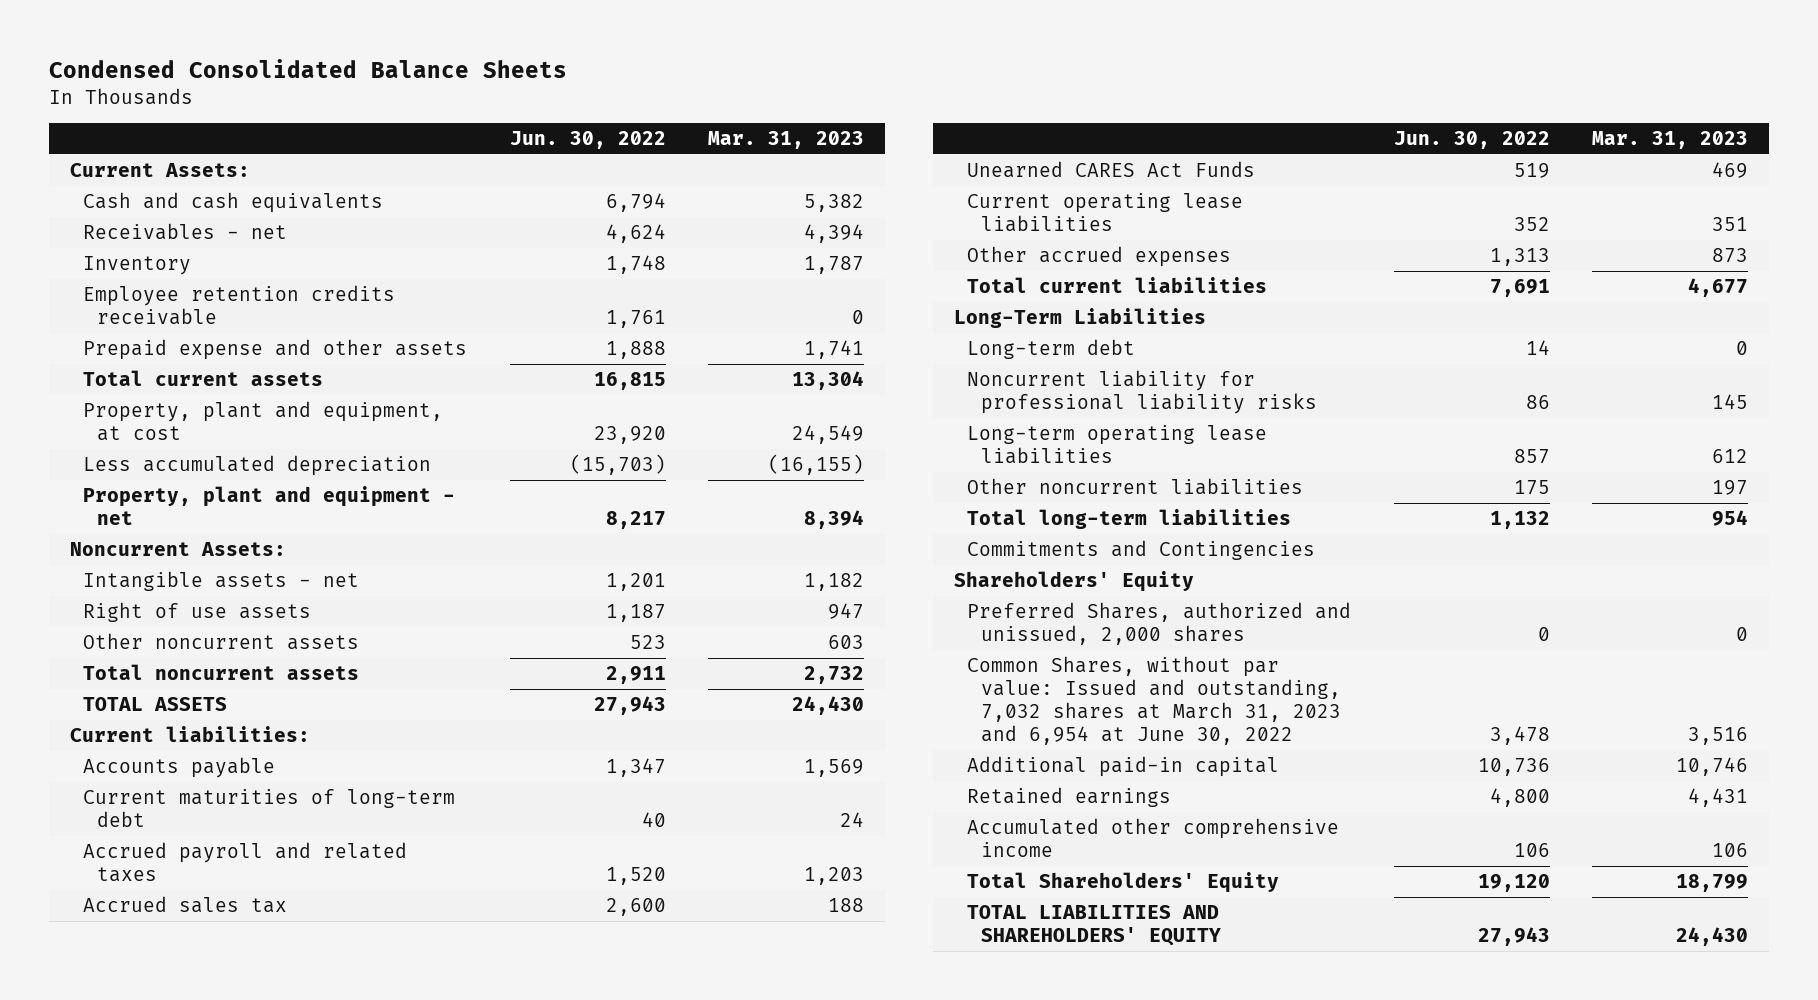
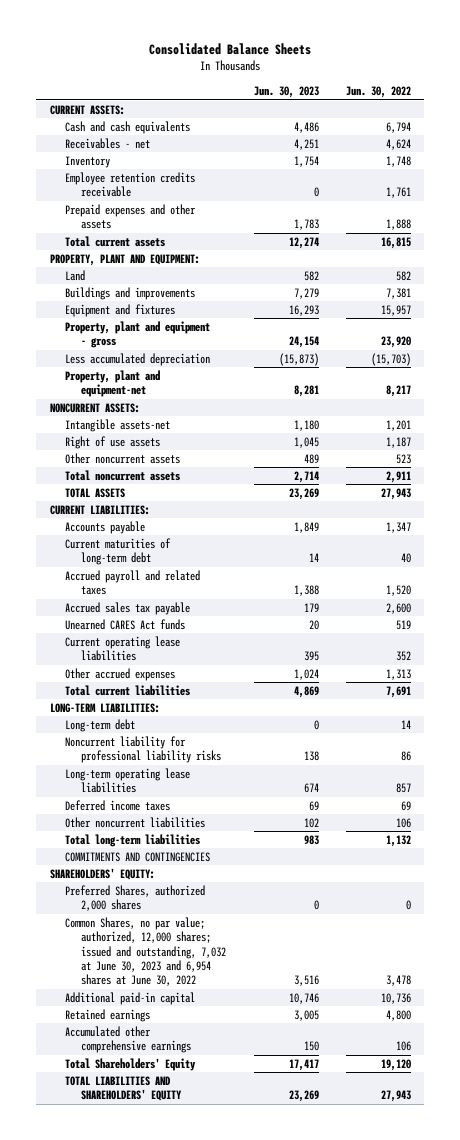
[48,59,567,79] Condensed Consolidated Balance Sheets -> [149,43,312,56] Consolidated Balance Sheets
[708,130,865,149] Mar. 31, 2023 -> none
none -> [253,86,319,99] Jun. 30, 2023
[70,162,251,177] Current Assets: -> [49,104,125,115] CURRENT ASSETS:
[83,338,468,360] Prepaid expense and other assets -> [65,203,197,230] Prepaid expenses and other assets
none -> [49,253,200,266] PROPERTY, PLANT AND EQUIPMENT:
none -> [65,269,86,281] Land
none -> [65,286,196,300] Buildings and improvements
none -> [65,303,176,317] Equipment and fixtures
[83,400,444,442] Property, plant and equipment, at cost -> [65,320,211,349] Property, plant and equipment - gross
[83,485,456,526] Property, plant and equipment - net -> [65,369,161,398] Property, plant and equipment-net
[70,541,287,556] Noncurrent Assets: -> [49,402,140,413] NONCURRENT ASSETS:
[83,570,360,591] Intangible assets - net -> [65,418,171,432] Intangible assets-net
[70,725,311,742] Current liabilities: -> [49,504,150,515] CURRENT LIABILITIES:
[83,895,288,913] Accrued sales tax -> [65,601,191,615] Accrued sales tax payable
[967,160,1256,178] Unearned CARES Act Funds -> [65,618,186,630] Unearned CARES Act funds
[953,307,1206,328] Long-Term Liabilities -> [49,702,160,713] LONG-TERM LIABILITIES:
none -> [65,799,171,811] Deferred income taxes
[1513,479,1550,495] 175 -> [395,817,411,828] 106
[967,539,1316,560] Commitments and Contingencies -> [65,851,211,862] COMMITMENTS AND CONTINGENCIES
[953,570,1194,592] Shareholders' Equity -> [49,867,155,880] SHAREHOLDERS' EQUITY:
[967,601,1352,646] Preferred Shares, authorized and unissued, 2,000 shares -> [65,884,206,912] Preferred Shares, authorized 2,000 shares
[967,655,1341,746] Common Shares, without par value: Issued and outstanding, 7,032 shares at March 31, 2023 and 6,954 at June 30, 2022 -> [65,916,227,987] Common Shares, no par value; authorized, 12,000 shares; issued and outstanding, 7,032 at June 30, 2023 and 6,954 shares at June 30, 2022
[967,817,1340,858] Accumulated other comprehensive income -> [65,1025,192,1054] Accumulated other comprehensive earnings

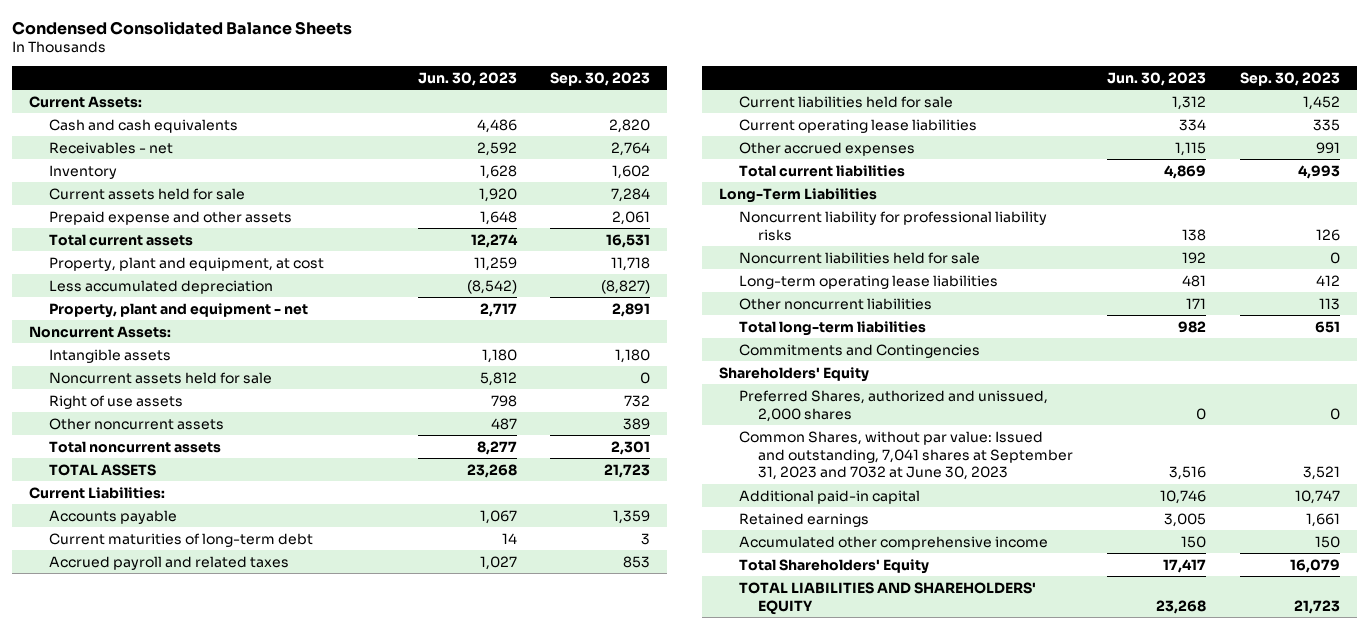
[149,43,312,56] Consolidated Balance Sheets -> [12,20,353,35] Condensed Consolidated Balance Sheets
[345,86,411,99] Jun. 30, 2022 -> none
none -> [550,71,651,86] Sep. 30, 2023
[49,104,125,115] CURRENT ASSETS: -> [29,95,143,108] Current Assets:
[65,171,196,198] Employee retention credits receivable -> none
[293,138,319,150] 4,251 -> [476,141,517,156] 2,592
[293,155,319,167] 1,754 -> [479,164,517,179] 1,628
none -> [48,187,245,200] Current assets held for sale
[65,203,197,230] Prepaid expenses and other assets -> [48,210,292,225] Prepaid expense and other assets
[293,219,319,231] 1,783 -> [479,210,517,225] 1,648
[49,253,200,266] PROPERTY, PLANT AND EQUIPMENT: -> none
[65,269,86,281] Land -> none
[65,286,196,300] Buildings and improvements -> none
[65,303,176,317] Equipment and fixtures -> none
[65,320,211,349] Property, plant and equipment - gross -> [48,256,324,271] Property, plant and equipment, at cost
[288,336,319,349] 24,154 -> [473,256,517,271] 11,259
[278,352,319,366] (15,873) -> [466,279,517,294] (8,542)
[65,369,161,398] Property, plant and equipment-net -> [48,302,308,318] Property, plant and equipment - net
[293,385,319,398] 8,281 -> [479,302,517,317] 2,717
[49,402,140,413] NONCURRENT ASSETS: -> [29,325,172,338] Noncurrent Assets:
[65,418,171,432] Intangible assets-net -> [48,348,171,363] Intangible assets
none -> [48,371,272,384] Noncurrent assets held for sale
[293,436,319,448] 1,045 -> [490,394,517,407] 798
[303,453,319,464] 489 -> [490,417,517,430] 487
[293,470,319,483] 2,714 -> [476,440,517,455] 8,277
[288,487,319,500] 23,269 -> [466,463,517,478] 23,268
[49,504,150,515] CURRENT LIABILITIES: -> [29,486,166,499] Current Liabilities:
[293,521,319,533] 1,849 -> [479,509,517,524] 1,067
[65,601,191,615] Accrued sales tax payable -> none
[65,618,186,630] Unearned CARES Act funds -> none
[293,585,319,597] 1,388 -> [479,555,517,570] 1,027
none -> [738,95,953,108] Current liabilities held for sale
[303,651,319,662] 395 -> [1179,118,1207,131] 334
[293,668,319,680] 1,024 -> [1175,141,1207,156] 1,115
[65,718,136,732] Long-term debt -> none
[49,702,160,713] LONG-TERM LIABILITIES: -> [718,187,877,203] Long-Term Liabilities
[65,799,171,811] Deferred income taxes -> none
none -> [738,251,980,264] Noncurrent liabilities held for sale
[303,783,319,794] 674 -> [1182,274,1207,287] 481
[303,817,319,828] 102 -> [1186,297,1207,309] 171
[303,834,319,845] 983 -> [1178,320,1207,333] 982
[65,851,211,862] COMMITMENTS AND CONTINGENCIES -> [738,343,980,358] Commitments and Contingencies
[49,867,155,880] SHAREHOLDERS' EQUITY: -> [718,366,869,382] Shareholders' Equity
[65,884,206,912] Preferred Shares, authorized 2,000 shares -> [738,389,1048,422] Preferred Shares, authorized and unissued, 2,000 shares
[65,916,227,987] Common Shares, no par value; authorized, 12,000 shares; issued and outstanding, 7,032 at June 30, 2023 and 6,954 shares at June 30, 2022 -> [738,430,1074,481] Common Shares, without par value: Issued and outstanding, 7,041 shares at September 31, 2023 and 7032 at June 30, 2023
[65,1025,192,1054] Accumulated other comprehensive earnings -> [738,535,1048,550] Accumulated other comprehensive income
[288,1090,319,1103] 23,269 -> [1156,599,1207,614] 23,268

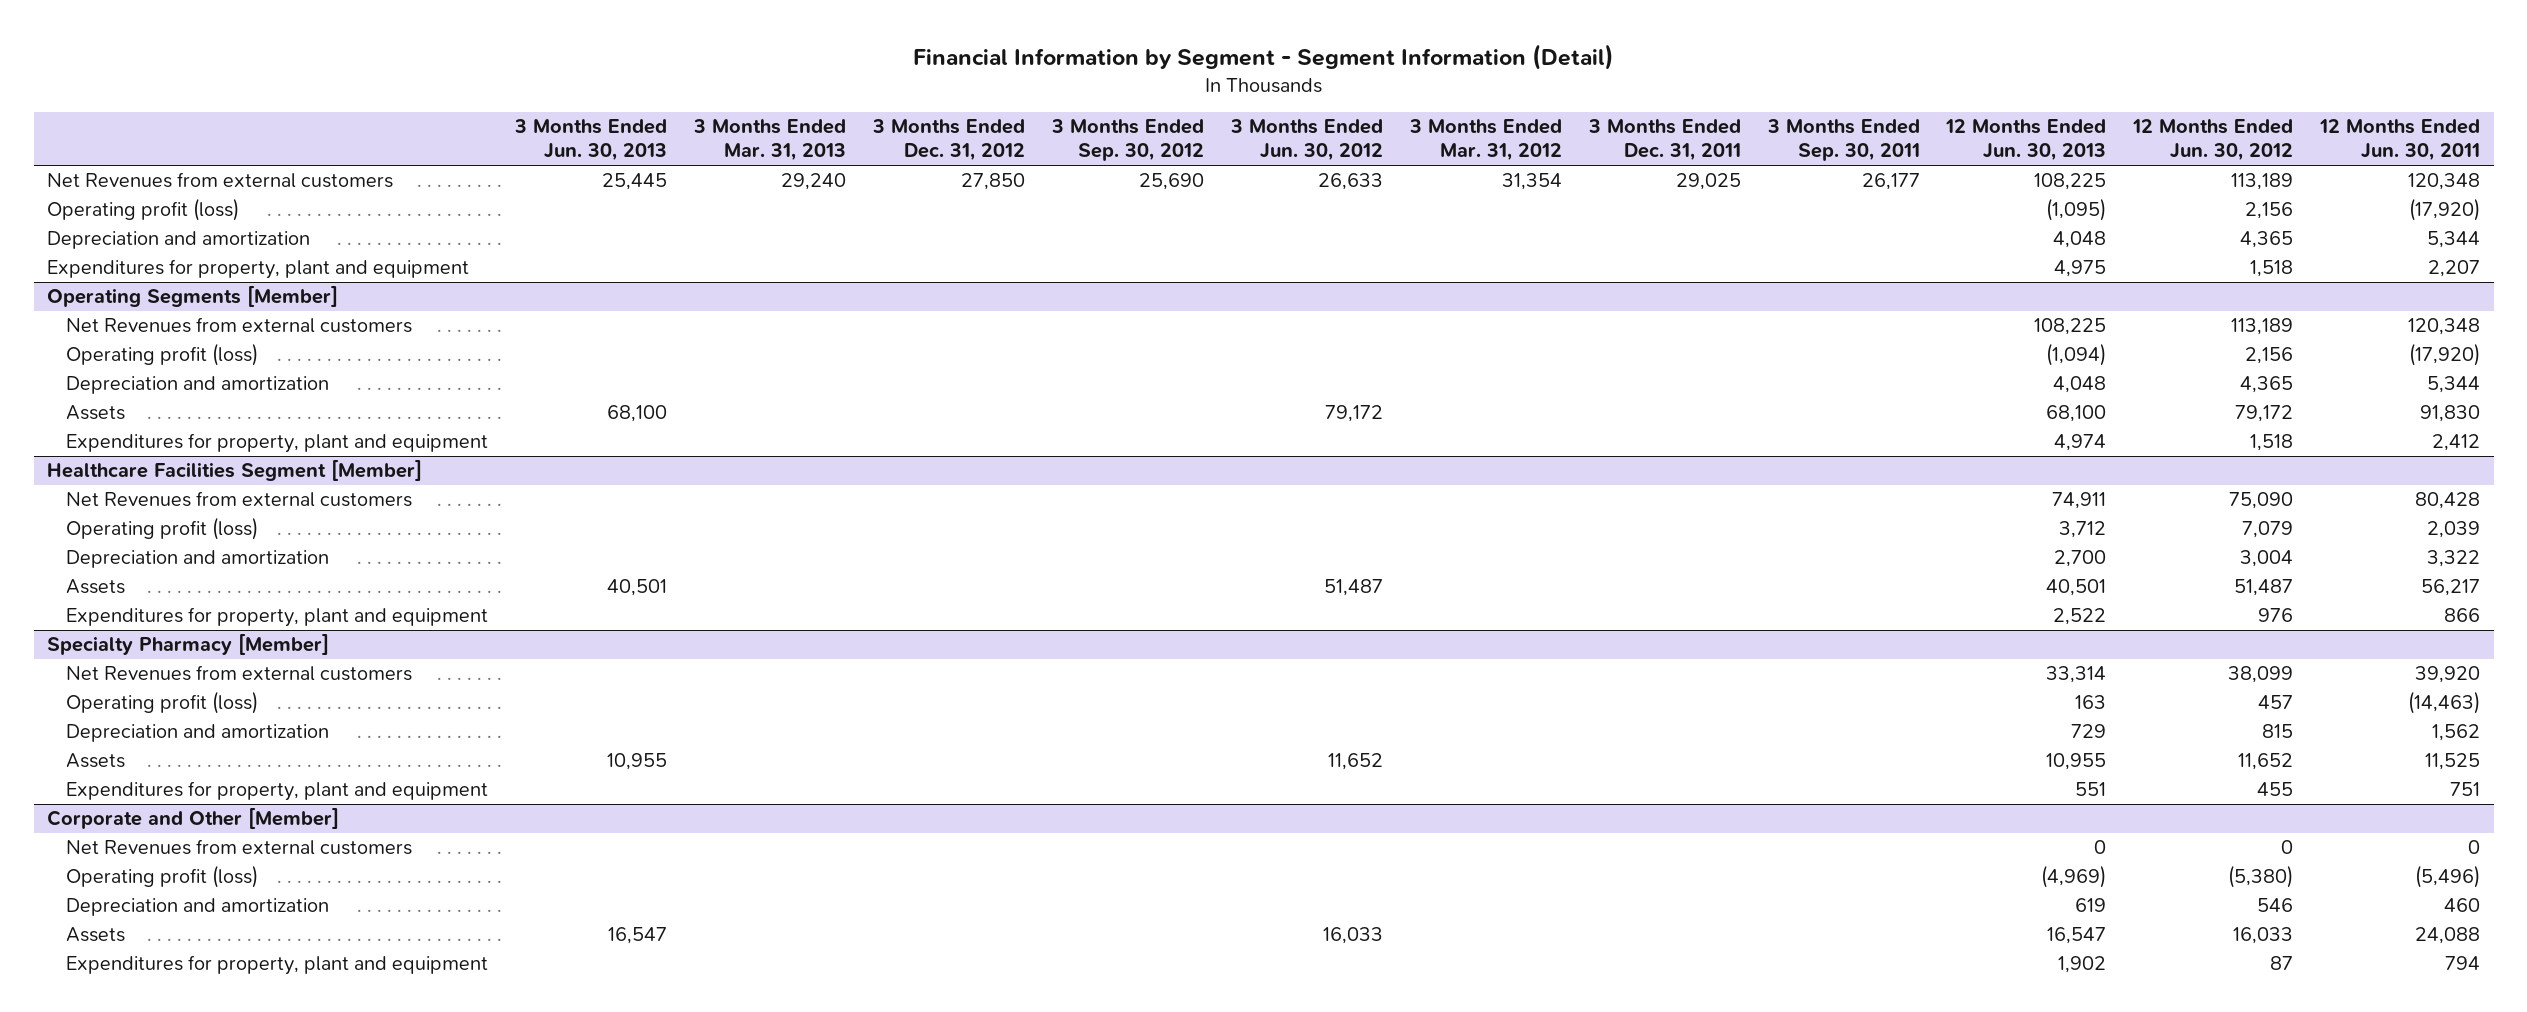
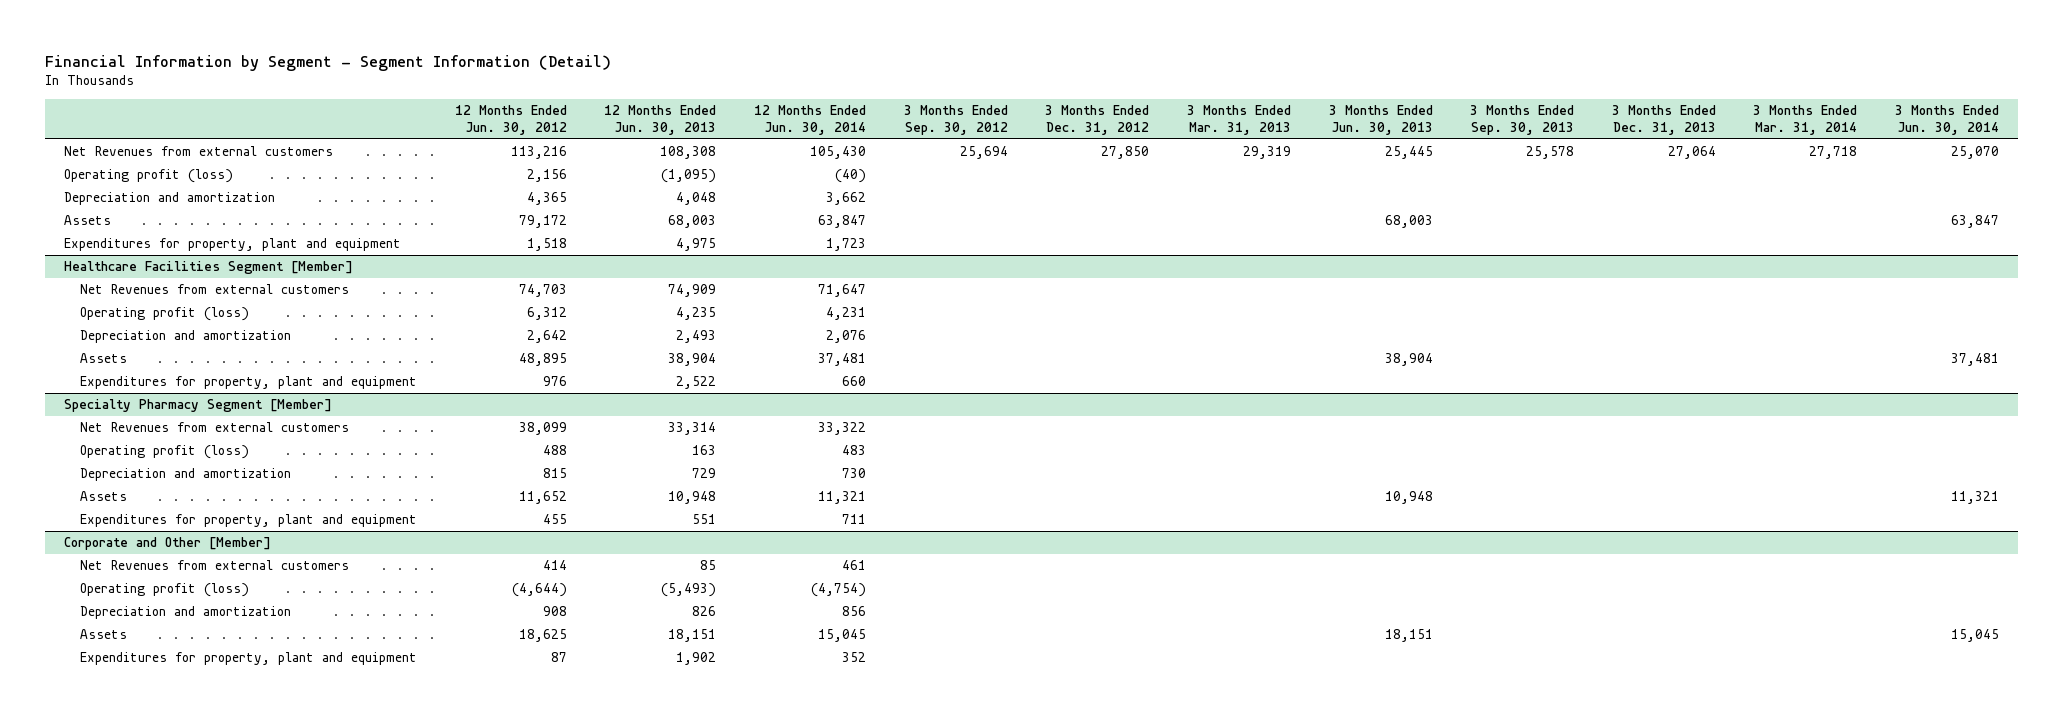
[1229,119,1383,162] 3 Months Ended Jun. 30, 2012 -> none
[1408,119,1562,162] 3 Months Ended Mar. 31, 2012 -> none
[1587,119,1741,162] 3 Months Ended Dec. 31, 2011 -> none
[1766,119,1920,162] 3 Months Ended Sep. 30, 2011 -> none
[2319,119,2481,162] 12 Months Ended Jun. 30, 2011 -> none
none -> [754,105,867,136] 12 Months Ended Jun. 30, 2014
none -> [1470,105,1575,136] 3 Months Ended Sep. 30, 2013
none -> [1611,105,1716,136] 3 Months Ended Dec. 31, 2013
none -> [1753,105,1858,136] 3 Months Ended Mar. 31, 2014
none -> [1895,105,2000,136] 3 Months Ended Jun. 30, 2014
[781,173,847,191] 29,240 -> [1242,146,1291,160] 29,319
[1139,173,1205,191] 25,690 -> [959,146,1008,160] 25,694
[2034,173,2107,191] 108,225 -> [660,146,717,160] 108,308
[2231,173,2294,191] 113,189 -> [510,146,567,160] 113,216
none -> [64,215,112,226] Assets
[47,286,339,308] Operating Segments [Member] -> none
[66,317,413,334] Net Revenues from external customers -> none
[66,343,259,367] Operating profit (loss) -> none
[66,376,330,395] Depreciation and amortization -> none
[66,405,126,421] Assets -> none
[66,433,489,454] Expenditures for property, plant and equipment -> none
[2052,492,2107,510] 74,911 -> [668,284,717,298] 74,909
[2229,492,2294,510] 75,090 -> [518,284,567,298] 74,703
[2059,521,2107,539] 3,712 -> [676,307,717,321] 4,235
[2242,521,2294,539] 7,079 -> [526,307,567,321] 6,312
[2054,550,2107,568] 2,700 -> [676,330,717,344] 2,493
[2240,550,2294,568] 3,004 -> [526,330,567,344] 2,642
[607,579,668,597] 40,501 -> [1384,353,1433,367] 38,904
[2046,579,2107,597] 40,501 -> [668,353,717,367] 38,904
[2234,579,2294,597] 51,487 -> [518,353,567,367] 48,895
[47,634,330,656] Specialty Pharmacy [Member] -> [64,399,333,413] Specialty Pharmacy Segment [Member]
[2258,695,2294,710] 457 -> [542,445,567,456] 488
[607,753,668,771] 10,955 -> [1384,491,1433,505] 10,948
[2046,753,2107,771] 10,955 -> [668,491,717,505] 10,948
[2094,840,2107,855] 0 -> [700,560,717,571] 85
[2281,840,2294,855] 0 -> [542,560,567,571] 414
[2041,865,2107,889] (4,969) -> [661,583,717,598] (5,493)
[2228,865,2294,889] (5,380) -> [511,583,567,598] (4,644)
[2075,898,2107,913] 619 -> [692,606,717,617] 826
[2257,898,2294,913] 546 -> [542,606,567,617] 908
[608,927,668,945] 16,547 -> [1384,629,1433,643] 18,151
[2047,927,2107,945] 16,547 -> [668,629,717,643] 18,151
[2233,927,2294,945] 16,033 -> [518,629,567,643] 18,625

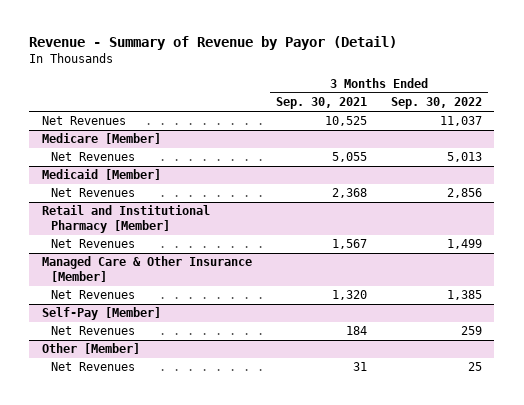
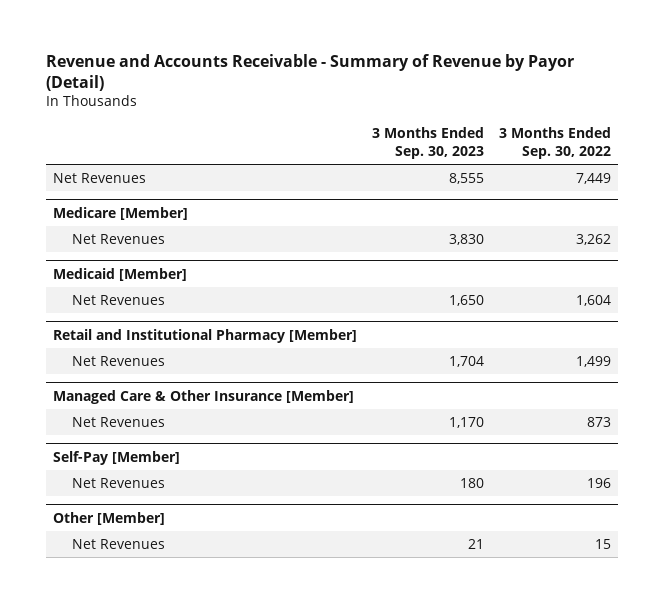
[29,36,398,51] Revenue - Summary of Revenue by Payor (Detail) -> [45,53,574,91] Revenue and Accounts Receivable - Summary of Revenue by Payor (Detail)
[275,97,367,110] Sep. 30, 2021 -> none
none -> [371,127,484,159] 3 Months Ended Sep. 30, 2023
[440,116,483,127] 11,037 -> [575,173,611,185] 7,449
[447,152,483,163] 5,013 -> [575,234,611,246] 3,262
[447,188,483,199] 2,856 -> [575,295,611,307] 1,604
[447,290,483,301] 1,385 -> [586,417,611,428] 873
[461,326,483,336] 259 -> [586,478,611,489] 196
[468,362,483,372] 25 -> [594,539,611,550] 15

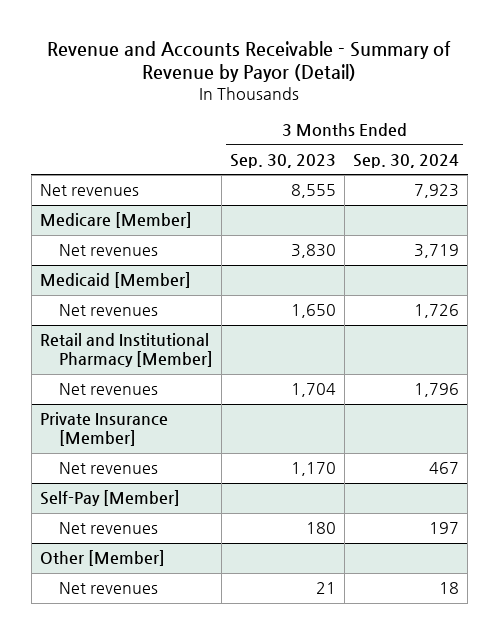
[498,127,611,159] 3 Months Ended Sep. 30, 2022 -> none
none -> [353,153,460,168] Sep. 30, 2024
[52,173,146,184] Net Revenues -> [39,184,139,197] Net revenues
[71,234,165,245] Net Revenues -> [59,244,159,257] Net revenues
[71,295,165,306] Net Revenues -> [59,304,159,317] Net revenues
[52,389,354,404] Managed Care & Other Insurance [Member] -> none
[71,356,165,367] Net Revenues -> [59,383,159,396] Net revenues
none -> [39,412,168,447] Private Insurance [Member]
[71,417,165,428] Net Revenues -> [59,462,159,475] Net revenues
[71,478,165,489] Net Revenues -> [59,522,159,535] Net revenues
[71,539,165,550] Net Revenues -> [59,582,159,595] Net revenues

